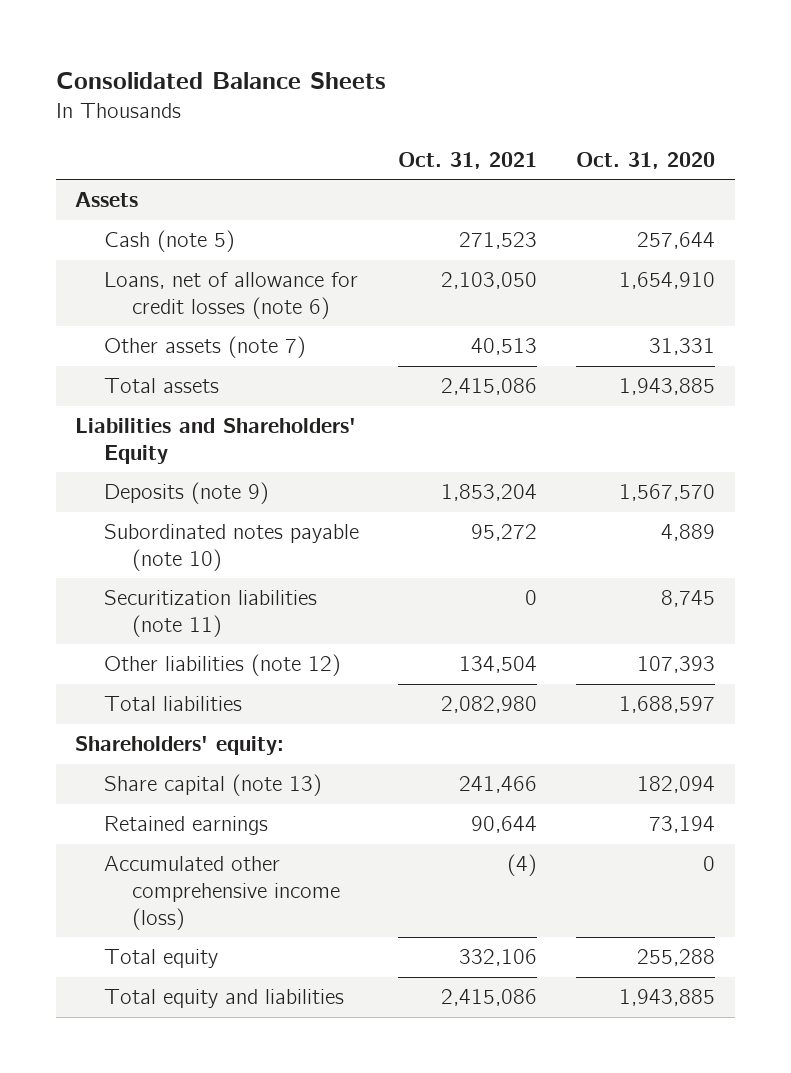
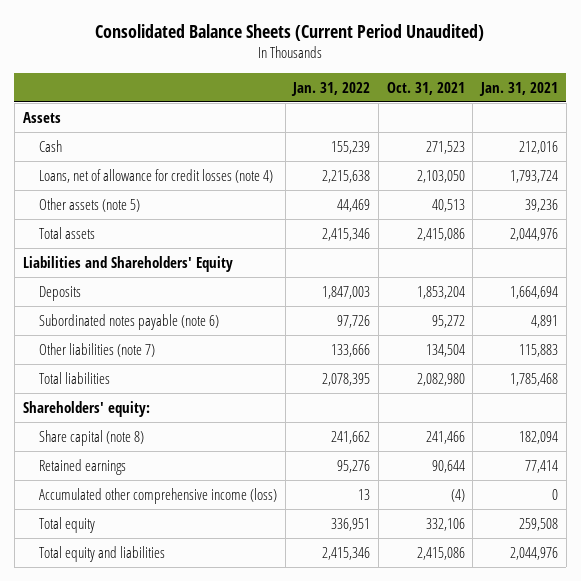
[55,71,386,89] Consolidated Balance Sheets -> [95,23,485,41] Consolidated Balance Sheets (Current Period Unaudited)
[576,151,716,169] Oct. 31, 2020 -> none
none -> [291,81,371,96] Jan. 31, 2022
none -> [479,81,559,96] Jan. 31, 2021
[103,230,235,253] Cash (note 5) -> [38,139,62,152] Cash
[103,272,358,319] Loans, net of allowance for credit losses (note 6) -> [38,168,273,183] Loans, net of allowance for credit losses (note 4)
[103,336,306,359] Other assets (note 7) -> [38,197,140,212] Other assets (note 5)
[103,590,317,637] Securitization liabilities (note 11) -> none
[103,482,269,505] Deposits (note 9) -> [38,285,81,301] Deposits
[103,524,359,571] Subordinated notes payable (note 10) -> [38,313,219,330] Subordinated notes payable (note 6)
[103,654,341,677] Other liabilities (note 12) -> [38,342,155,357] Other liabilities (note 7)
[103,774,322,797] Share capital (note 13) -> [38,429,144,446] Share capital (note 8)

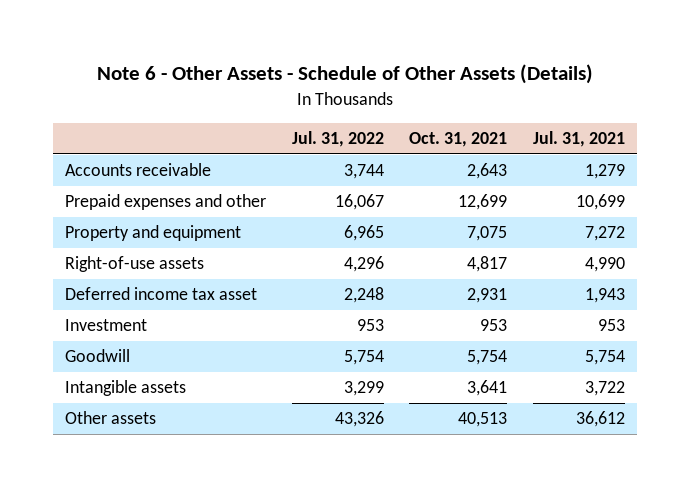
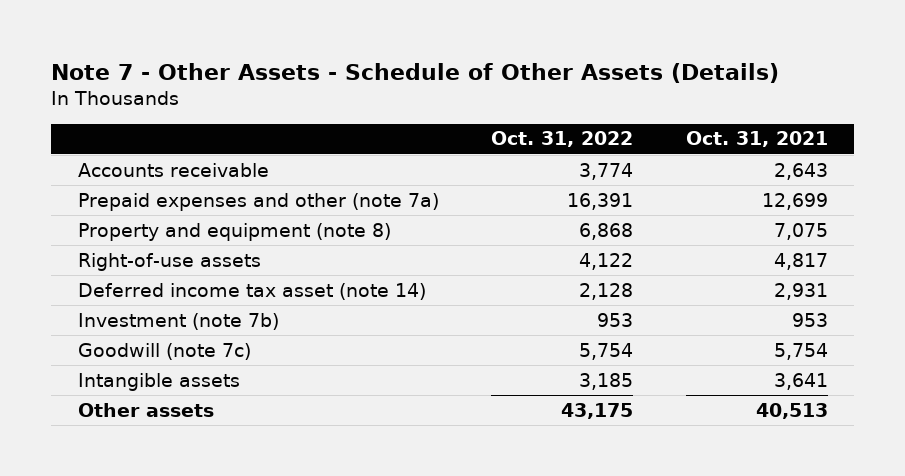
[96,64,593,85] Note 6 - Other Assets - Schedule of Other Assets (Details) -> [51,63,780,84] Note 7 - Other Assets - Schedule of Other Assets (Details)
[291,131,384,148] Jul. 31, 2022 -> none
[532,131,625,148] Jul. 31, 2021 -> none
none -> [491,131,634,148] Oct. 31, 2022
[65,194,267,211] Prepaid expenses and other -> [77,192,439,211] Prepaid expenses and other (note 7a)
[65,225,242,242] Property and equipment -> [77,222,391,241] Property and equipment (note 8)
[65,287,258,301] Deferred income tax asset -> [77,282,426,300] Deferred income tax asset (note 14)
[65,319,148,332] Investment -> [77,312,279,330] Investment (note 7b)
[65,349,131,363] Goodwill -> [77,342,251,360] Goodwill (note 7c)

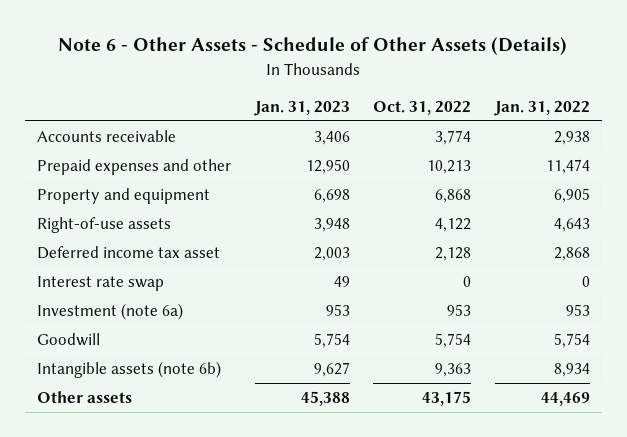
[51,63,780,84] Note 7 - Other Assets - Schedule of Other Assets (Details) -> [58,37,568,56] Note 6 - Other Assets - Schedule of Other Assets (Details)
[685,131,828,148] Oct. 31, 2021 -> none
none -> [253,100,350,116] Jan. 31, 2023
none -> [494,100,591,116] Jan. 31, 2022
[77,192,439,211] Prepaid expenses and other (note 7a) -> [36,159,231,176] Prepaid expenses and other
[567,192,634,210] 16,391 -> [427,160,472,175] 10,213
[77,222,391,241] Property and equipment (note 8) -> [36,188,210,205] Property and equipment
[77,282,426,300] Deferred income tax asset (note 14) -> [36,246,220,260] Deferred income tax asset
none -> [36,276,164,292] Interest rate swap
[77,312,279,330] Investment (note 7b) -> [36,303,183,321] Investment (note 6a)
[77,342,251,360] Goodwill (note 7c) -> [36,333,100,347] Goodwill
[77,372,240,391] Intangible assets -> [36,361,221,379] Intangible assets (note 6b)
[579,372,634,390] 3,185 -> [435,363,472,378] 9,363

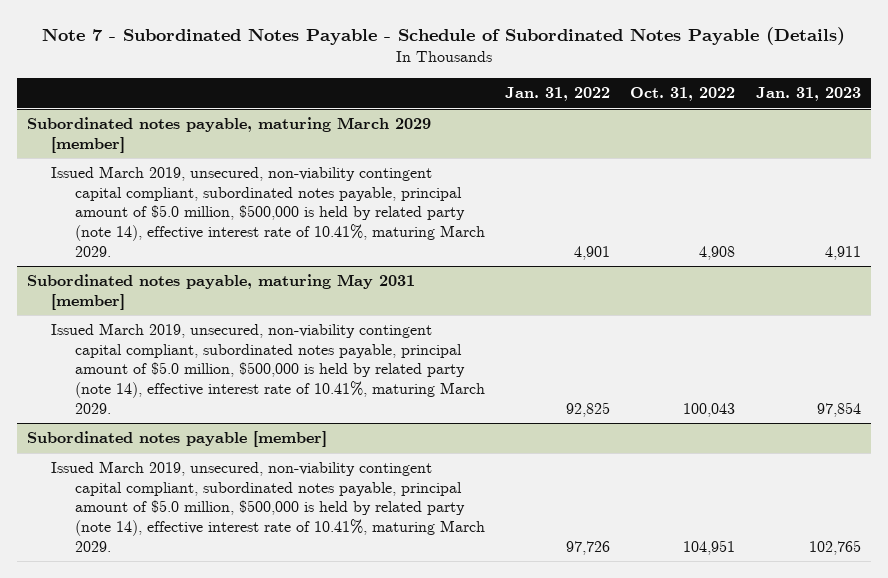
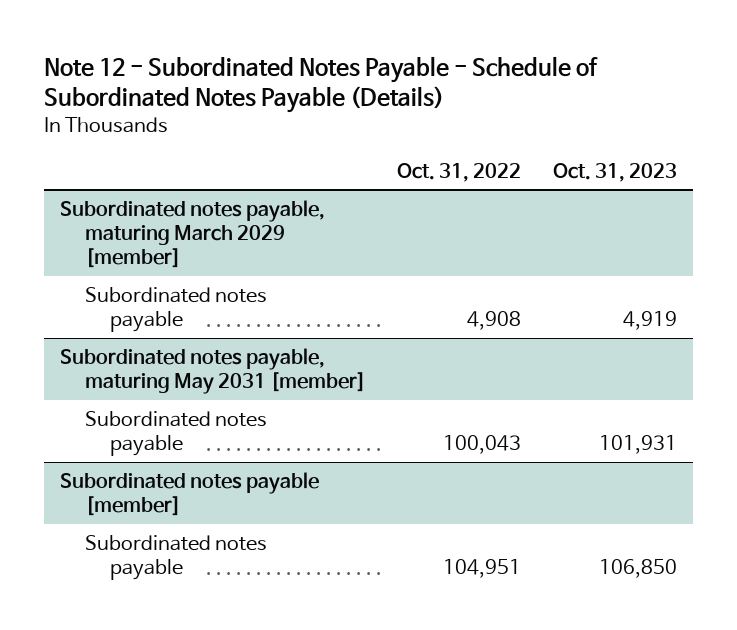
[41,27,845,46] Note 7 - Subordinated Notes Payable - Schedule of Subordinated Notes Payable (Details) -> [44,55,599,114] Note 12 - Subordinated Notes Payable - Schedule of Subordinated Notes Payable (Details)
[504,87,610,102] Jan. 31, 2022 -> none
[755,87,861,102] Jan. 31, 2023 -> none
none -> [552,162,677,182] Oct. 31, 2023
[50,166,485,257] Issued March 2019, unsecured, non-viability contingent capital compliant, subordinated notes payable, principal amount of $5.0 million, $500,000 is held by related party (note 14), effective interest rate of 10.41%, maturing March 2029. -> [84,286,267,332] Subordinated notes payable
[50,323,485,414] Issued March 2019, unsecured, non-viability contingent capital compliant, subordinated notes payable, principal amount of $5.0 million, $500,000 is held by related party (note 14), effective interest rate of 10.41%, maturing March 2029. -> [84,410,267,456] Subordinated notes payable
[50,461,485,552] Issued March 2019, unsecured, non-viability contingent capital compliant, subordinated notes payable, principal amount of $5.0 million, $500,000 is held by related party (note 14), effective interest rate of 10.41%, maturing March 2029. -> [84,534,267,580] Subordinated notes payable

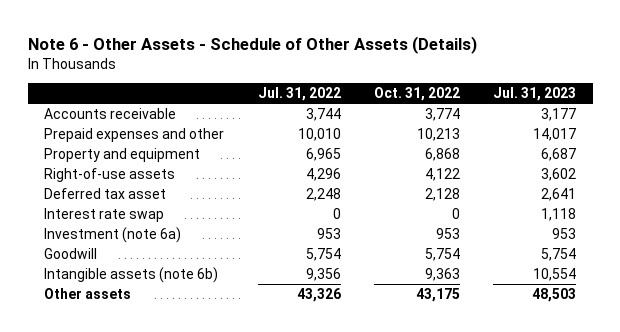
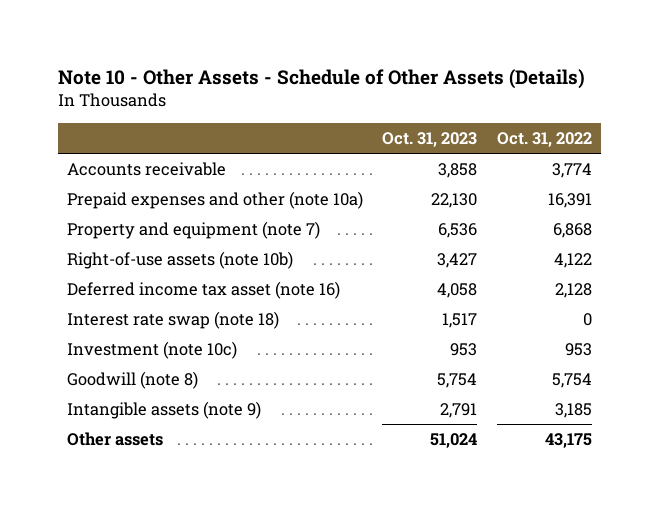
[27,35,477,54] Note 6 - Other Assets - Schedule of Other Assets (Details) -> [57,68,585,89] Note 10 - Other Assets - Schedule of Other Assets (Details)
[257,87,341,102] Jul. 31, 2022 -> none
[493,87,577,102] Jul. 31, 2023 -> none
none -> [382,131,478,147] Oct. 31, 2023
[44,128,225,143] Prepaid expenses and other -> [67,191,364,210] Prepaid expenses and other (note 10a)
[416,128,460,142] 10,213 -> [547,193,592,209] 16,391
[44,148,201,163] Property and equipment -> [67,221,321,240] Property and equipment (note 7)
[44,168,176,183] Right-of-use assets -> [67,251,294,270] Right-of-use assets (note 10b)
[44,188,167,200] Deferred tax asset -> [67,281,341,300] Deferred income tax asset (note 16)
[44,208,165,223] Interest rate swap -> [67,311,280,330] Interest rate swap (note 18)
[44,227,182,244] Investment (note 6a) -> [67,341,238,360] Investment (note 10c)
[44,248,98,260] Goodwill -> [67,371,199,390] Goodwill (note 8)
[44,267,219,284] Intangible assets (note 6b) -> [67,401,262,420] Intangible assets (note 9)
[424,268,460,282] 9,363 -> [554,403,592,419] 3,185

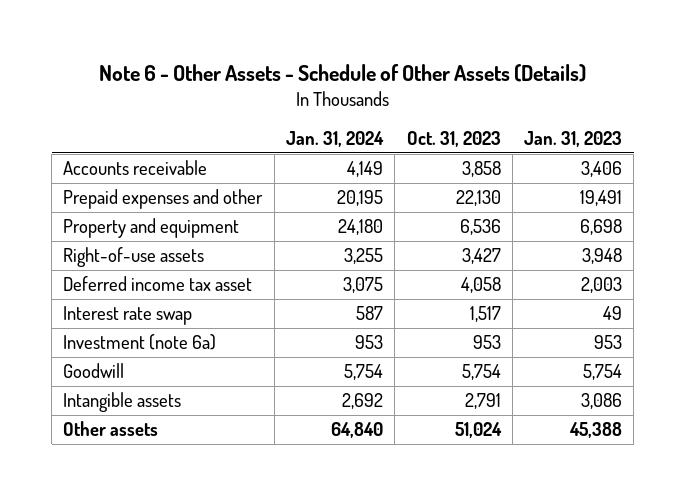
[57,68,585,89] Note 10 - Other Assets - Schedule of Other Assets (Details) -> [98,63,586,82] Note 6 - Other Assets - Schedule of Other Assets (Details)
[496,131,592,147] Oct. 31, 2022 -> none
none -> [286,131,385,148] Jan. 31, 2024
none -> [524,131,623,148] Jan. 31, 2023
[67,191,364,210] Prepaid expenses and other (note 10a) -> [63,189,264,210] Prepaid expenses and other
[67,221,321,240] Property and equipment (note 7) -> [63,218,240,239] Property and equipment
[67,251,294,270] Right-of-use assets (note 10b) -> [63,247,205,268] Right-of-use assets
[67,281,341,300] Deferred income tax asset (note 16) -> [63,276,253,292] Deferred income tax asset
[67,311,280,330] Interest rate swap (note 18) -> [63,306,193,326] Interest rate swap
[67,341,238,360] Investment (note 10c) -> [63,334,217,351] Investment (note 6a)
[67,371,199,390] Goodwill (note 8) -> [63,363,125,379] Goodwill
[67,401,262,420] Intangible assets (note 9) -> [63,392,182,413] Intangible assets

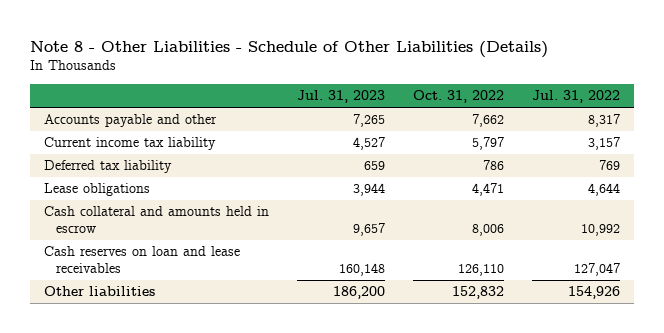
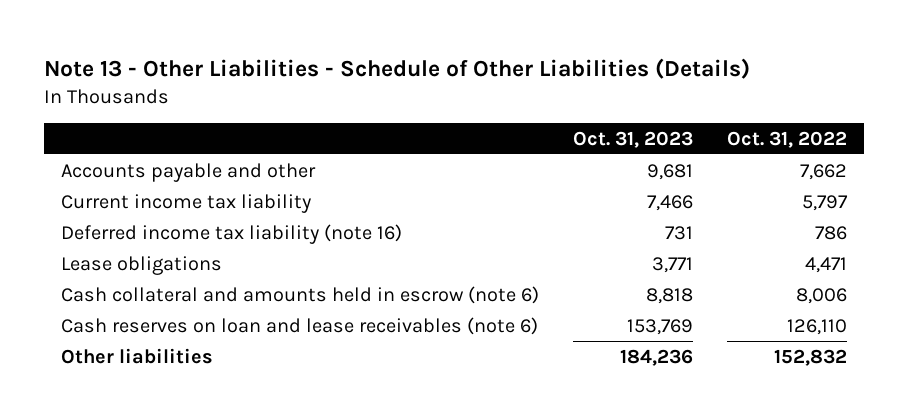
[30,40,549,58] Note 8 - Other Liabilities - Schedule of Other Liabilities (Details) -> [44,57,751,79] Note 13 - Other Liabilities - Schedule of Other Liabilities (Details)
[297,90,386,104] Jul. 31, 2023 -> none
[531,90,620,104] Jul. 31, 2022 -> none
none -> [573,130,694,148] Oct. 31, 2023
[44,160,173,174] Deferred tax liability -> [61,223,403,244] Deferred income tax liability (note 16)
[44,206,270,234] Cash collateral and amounts held in escrow -> [61,285,540,304] Cash collateral and amounts held in escrow (note 6)
[44,246,241,274] Cash reserves on loan and lease receivables -> [61,316,539,335] Cash reserves on loan and lease receivables (note 6)

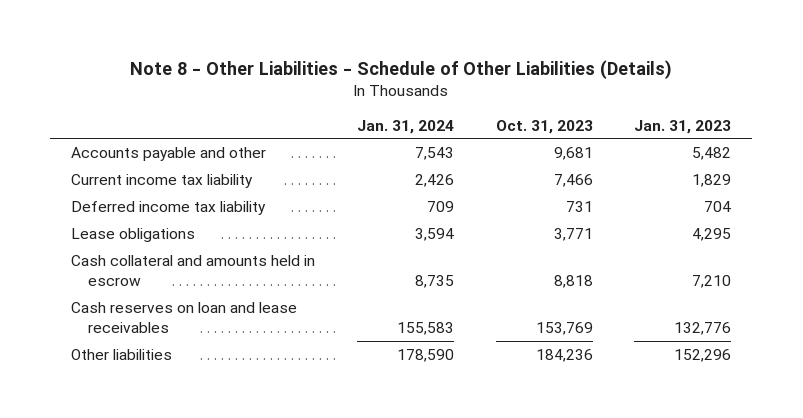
[44,57,751,79] Note 13 - Other Liabilities - Schedule of Other Liabilities (Details) -> [130,59,673,79] Note 8 - Other Liabilities - Schedule of Other Liabilities (Details)
[726,130,847,148] Oct. 31, 2022 -> none
none -> [357,119,455,134] Jan. 31, 2024
none -> [634,119,732,134] Jan. 31, 2023
[61,223,403,244] Deferred income tax liability (note 16) -> [71,200,267,215] Deferred income tax liability
[61,285,540,304] Cash collateral and amounts held in escrow (note 6) -> [71,254,316,287] Cash collateral and amounts held in escrow
[61,316,539,335] Cash reserves on loan and lease receivables (note 6) -> [71,301,298,334] Cash reserves on loan and lease receivables

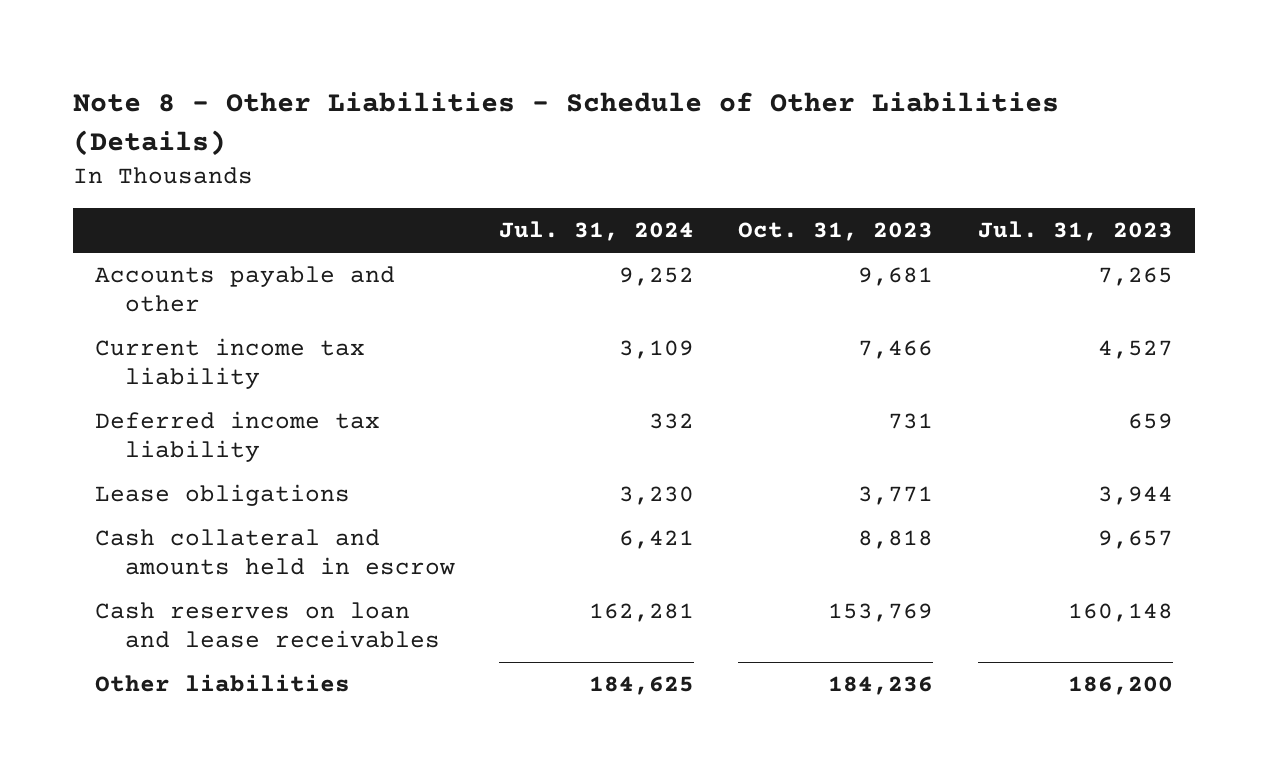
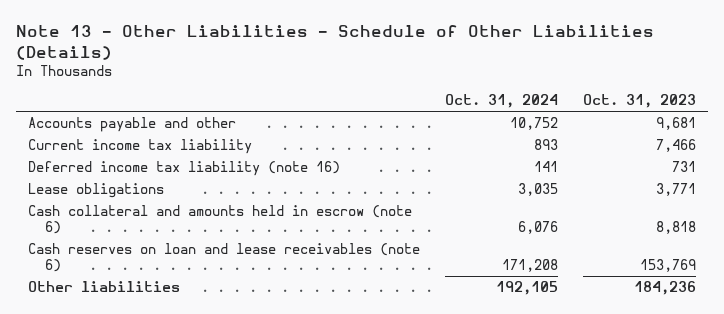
[73,92,1060,156] Note 8 - Other Liabilities - Schedule of Other Liabilities (Details) -> [15,24,654,60] Note 13 - Other Liabilities - Schedule of Other Liabilities (Details)
[499,221,695,242] Jul. 31, 2024 -> none
[977,221,1173,242] Jul. 31, 2023 -> none
none -> [445,94,559,109] Oct. 31, 2024
[95,411,381,462] Deferred income tax liability -> [28,161,341,177] Deferred income tax liability (note 16)
[95,529,455,575] Cash collateral and amounts held in escrow -> [28,205,413,235] Cash collateral and amounts held in escrow (note 6)
[95,602,440,648] Cash reserves on loan and lease receivables -> [28,243,421,273] Cash reserves on loan and lease receivables (note 6)

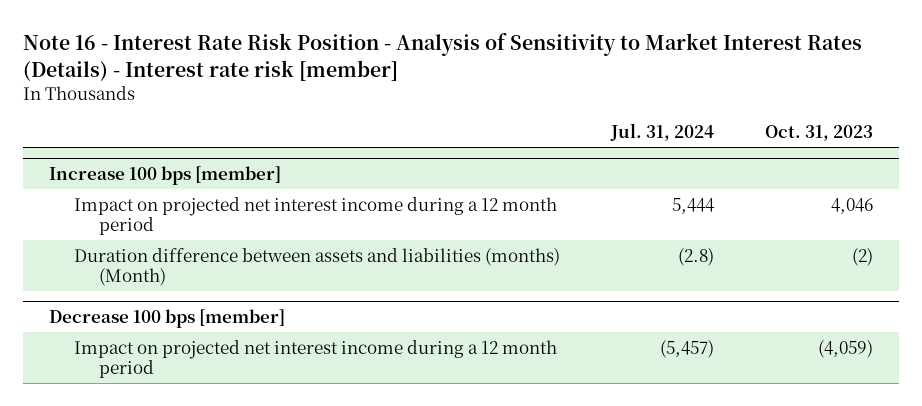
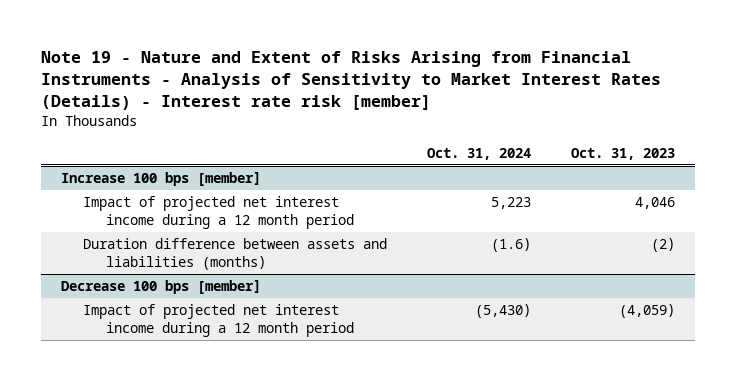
[23,32,863,81] Note 16 - Interest Rate Risk Position - Analysis of Sensitivity to Market Interest Rates (Details) - Interest rate risk [member] -> [41,51,662,111] Note 19 - Nature and Extent of Risks Arising from Financial Instruments - Analysis of Sensitivity to Market Interest Rates (Details) - Interest rate risk [member]
[610,123,715,142] Jul. 31, 2024 -> none
none -> [427,147,532,160] Oct. 31, 2024
[73,196,557,235] Impact on projected net interest income during a 12 month period -> [83,196,354,229] Impact of projected net interest income during a 12 month period
[73,247,560,286] Duration difference between assets and liabilities (months) (Month) -> [83,238,388,270] Duration difference between assets and liabilities (months)
[73,339,557,378] Impact on projected net interest income during a 12 month period -> [83,304,354,337] Impact of projected net interest income during a 12 month period

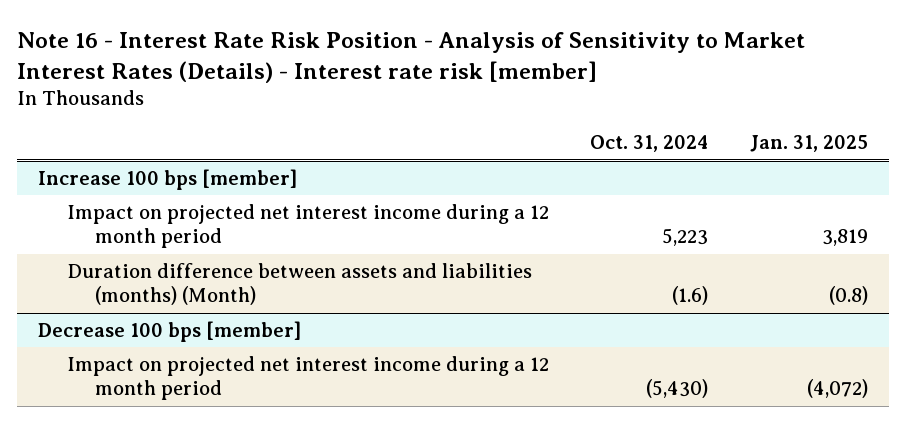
[41,51,662,111] Note 19 - Nature and Extent of Risks Arising from Financial Instruments - Analysis of Sensitivity to Market Interest Rates (Details) - Interest rate risk [member] -> [17,31,806,83] Note 16 - Interest Rate Risk Position - Analysis of Sensitivity to Market Interest Rates (Details) - Interest rate risk [member]
[571,147,676,160] Oct. 31, 2023 -> none
none -> [750,135,869,153] Jan. 31, 2025
[83,196,354,229] Impact of projected net interest income during a 12 month period -> [66,204,549,249] Impact on projected net interest income during a 12 month period
[83,238,388,270] Duration difference between assets and liabilities (months) -> [66,263,532,306] Duration difference between assets and liabilities (months) (Month)
[83,304,354,337] Impact of projected net interest income during a 12 month period -> [66,356,549,401] Impact on projected net interest income during a 12 month period

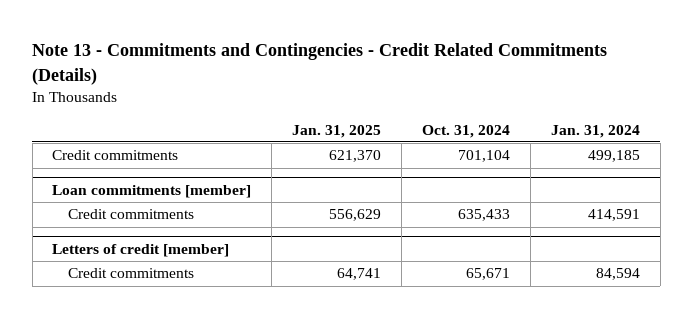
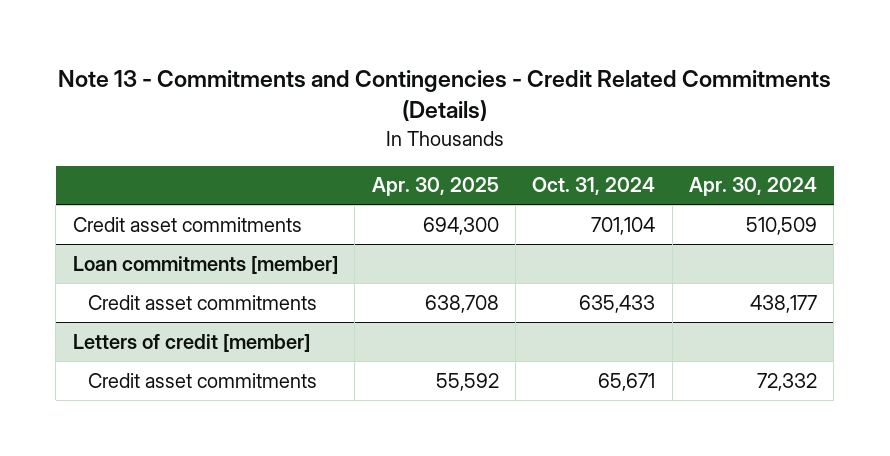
[292,124,382,138] Jan. 31, 2025 -> none
[550,124,640,138] Jan. 31, 2024 -> none
none -> [371,177,499,197] Apr. 30, 2025
none -> [689,177,818,197] Apr. 30, 2024
[52,150,179,161] Credit commitments -> [72,216,302,232] Credit asset commitments
[67,209,194,220] Credit commitments -> [88,294,318,310] Credit asset commitments
[67,268,194,279] Credit commitments -> [88,372,318,388] Credit asset commitments

